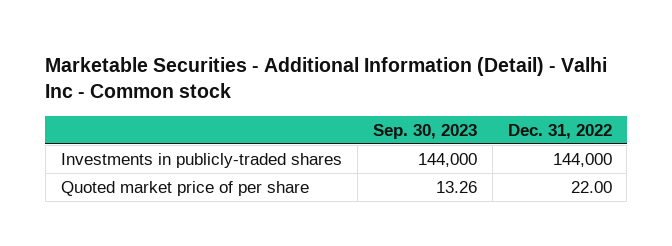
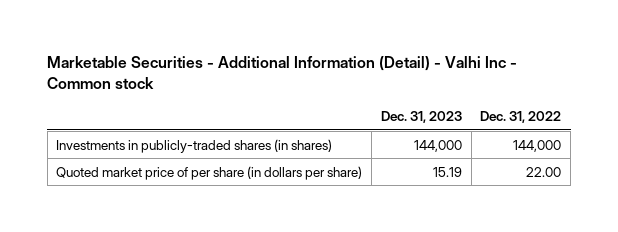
[372,123,477,139] Sep. 30, 2023 -> none
none -> [380,111,462,124] Dec. 31, 2023
[60,152,342,168] Investments in publicly-traded shares -> [56,138,333,153] Investments in publicly-traded shares (in shares)
[60,180,309,196] Quoted market price of per share -> [56,165,363,180] Quoted market price of per share (in dollars per share)

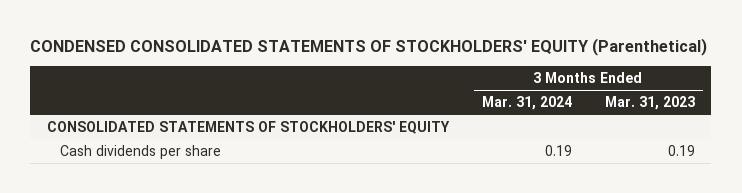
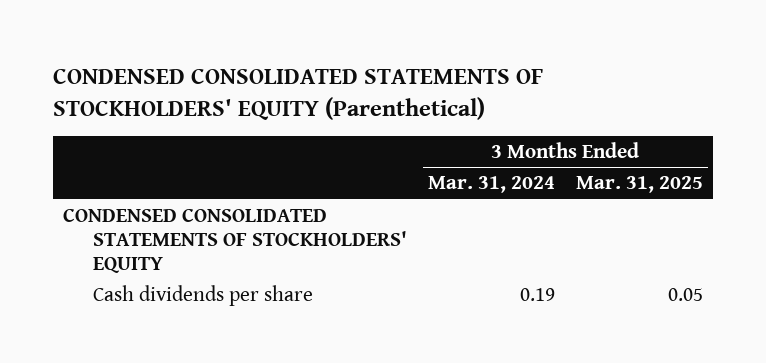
[604,96,695,111] Mar. 31, 2023 -> none
none -> [575,176,703,194] Mar. 31, 2025
[46,121,450,135] CONSOLIDATED STATEMENTS OF STOCKHOLDERS' EQUITY -> [63,208,407,273] CONDENSED CONSOLIDATED STATEMENTS OF STOCKHOLDERS' EQUITY

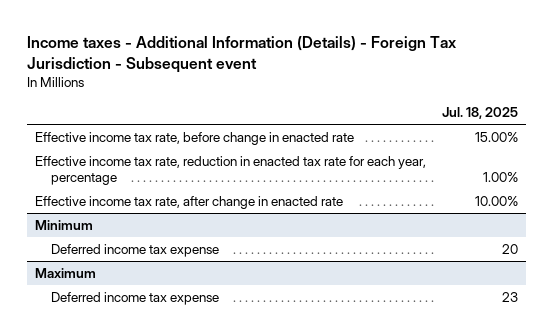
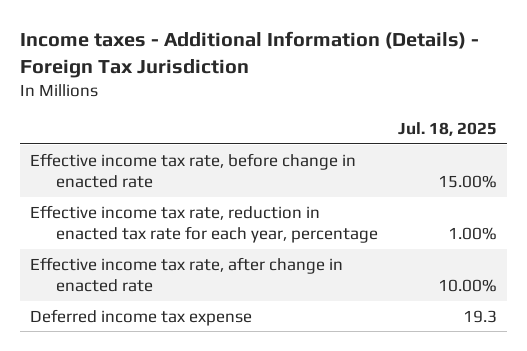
[27,35,458,73] Income taxes - Additional Information (Details) - Foreign Tax Jurisdiction - Subsequent event -> [19,31,479,79] Income taxes - Additional Information (Details) - Foreign Tax Jurisdiction
[35,219,94,230] Minimum -> none
[35,267,97,278] Maximum -> none
[51,291,220,305] Deferred income tax expense -> none
[501,243,518,254] 20 -> [463,309,498,323] 19.3

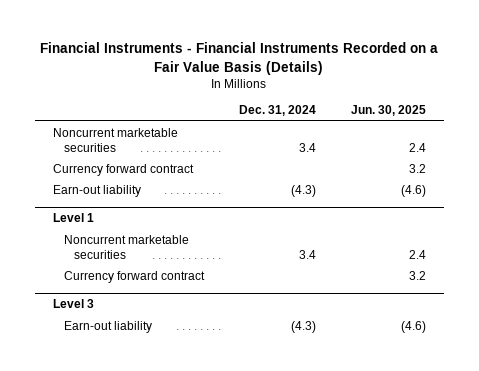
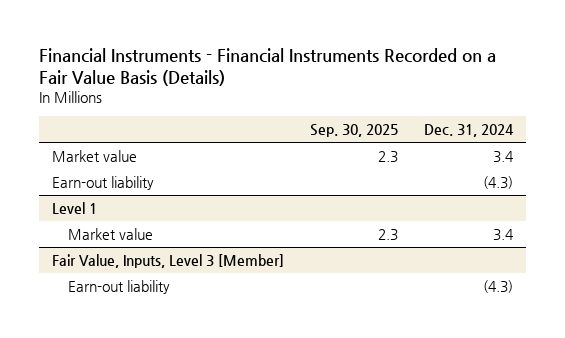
[350,105,426,117] Jun. 30, 2025 -> none
none -> [309,124,398,138] Sep. 30, 2025
[52,163,194,176] Currency forward contract -> none
[52,127,178,152] Noncurrent marketable securities -> [51,149,137,162] Market value
[63,270,205,283] Currency forward contract -> none
[63,234,189,259] Noncurrent marketable securities -> [68,227,154,240] Market value
[52,299,94,309] Level 3 -> [51,253,284,268] Fair Value, Inputs, Level 3 [Member]

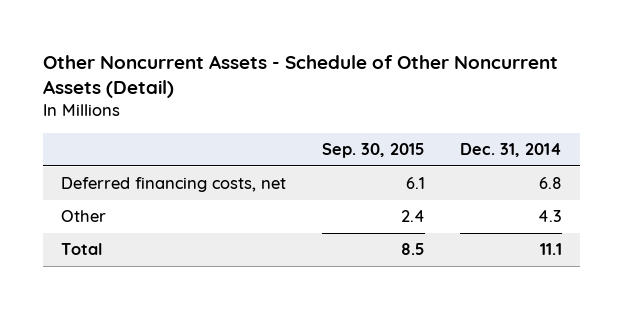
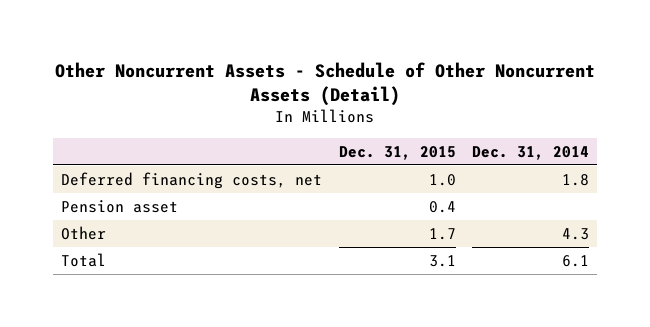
[321,143,425,159] Sep. 30, 2015 -> none
none -> [338,145,456,160] Dec. 31, 2015
[539,177,563,190] 6.8 -> [562,173,590,186] 1.8
none -> [61,199,179,213] Pension asset
[540,243,563,256] 11.1 -> [562,254,590,267] 6.1

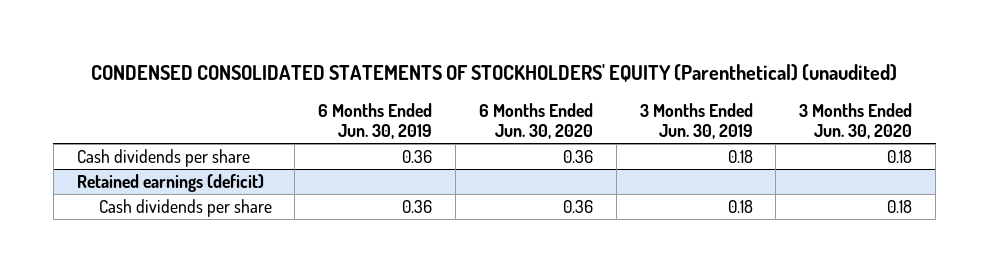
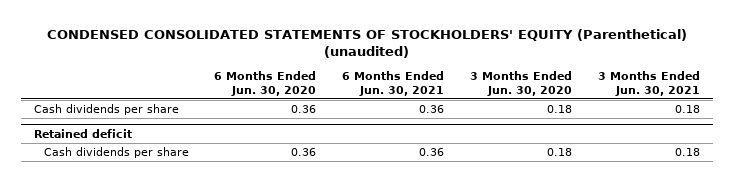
[318,102,433,140] 6 Months Ended Jun. 30, 2019 -> none
[639,102,753,140] 3 Months Ended Jun. 30, 2019 -> none
none -> [342,71,445,96] 6 Months Ended Jun. 30, 2021
none -> [597,71,700,96] 3 Months Ended Jun. 30, 2021
[76,173,264,192] Retained earnings (deficit) -> [34,128,133,138] Retained deficit

